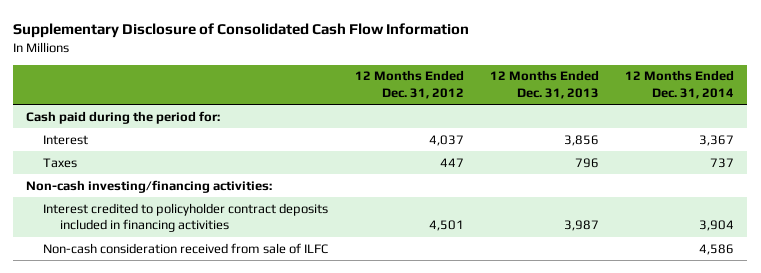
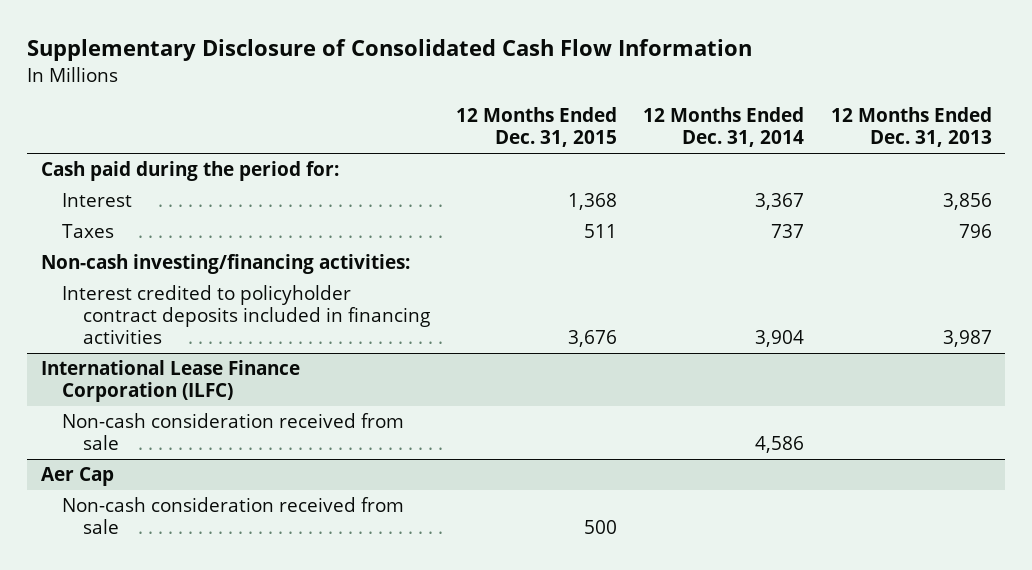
[354,70,464,100] 12 Months Ended Dec. 31, 2012 -> none
none -> [455,107,617,148] 12 Months Ended Dec. 31, 2015
none -> [40,360,300,403] International Lease Finance Corporation (ILFC)
[43,242,329,254] Non-cash consideration received from sale of ILFC -> [61,413,404,451] Non-cash consideration received from sale
none -> [40,467,114,487] Aer Cap
none -> [61,497,404,535] Non-cash consideration received from sale

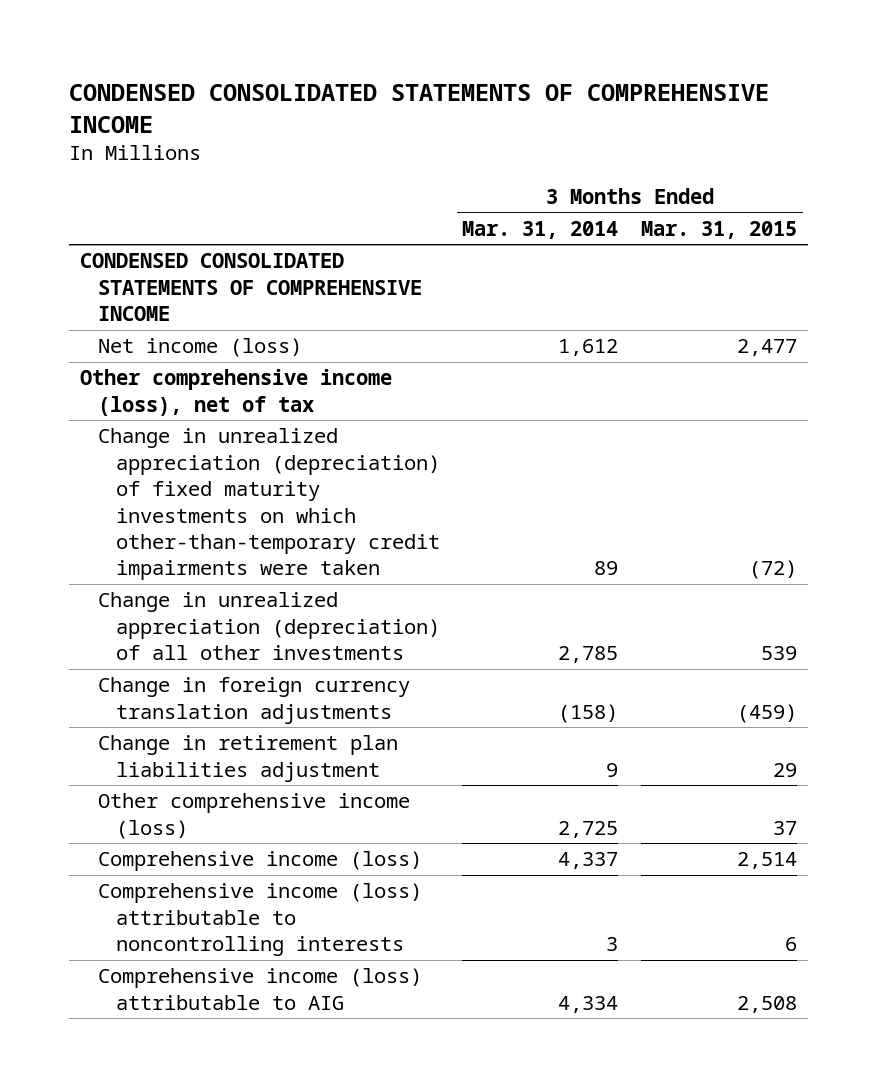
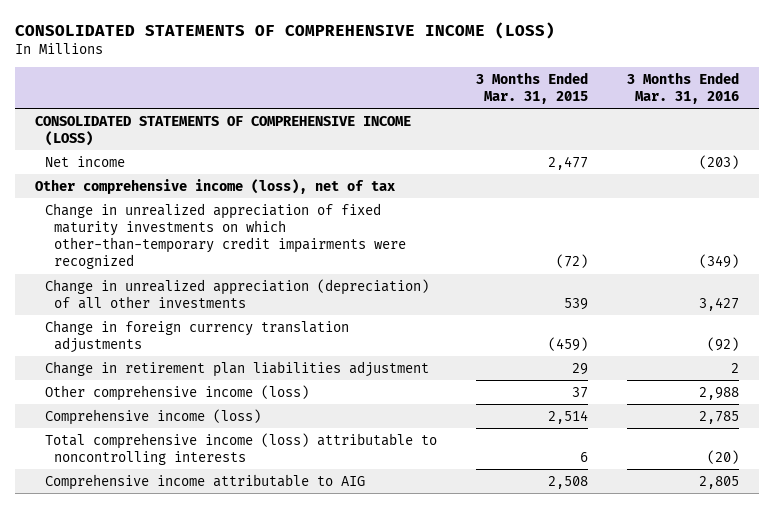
[69,83,770,133] CONDENSED CONSOLIDATED STATEMENTS OF COMPREHENSIVE INCOME -> [15,21,556,39] CONSOLIDATED STATEMENTS OF COMPREHENSIVE INCOME (LOSS)
[462,220,619,239] Mar. 31, 2014 -> none
none -> [627,71,740,104] 3 Months Ended Mar. 31, 2016
[80,253,422,322] CONDENSED CONSOLIDATED STATEMENTS OF COMPREHENSIVE INCOME -> [35,115,412,146] CONSOLIDATED STATEMENTS OF COMPREHENSIVE INCOME (LOSS)
[97,338,302,358] Net income (loss) -> [44,155,125,167] Net income
[97,428,440,581] Change in unrealized appreciation (depreciation) of fixed maturity investments on which other-than-temporary credit impairments were taken -> [44,202,407,270] Change in unrealized appreciation of fixed maturity investments on which other-than-temporary credit impairments were recognized
[97,883,422,957] Comprehensive income (loss) attributable to noncontrolling interests -> [44,432,437,465] Total comprehensive income (loss) attributable to noncontrolling interests
[97,968,422,1010] Comprehensive income (loss) attributable to AIG -> [44,473,365,490] Comprehensive income attributable to AIG

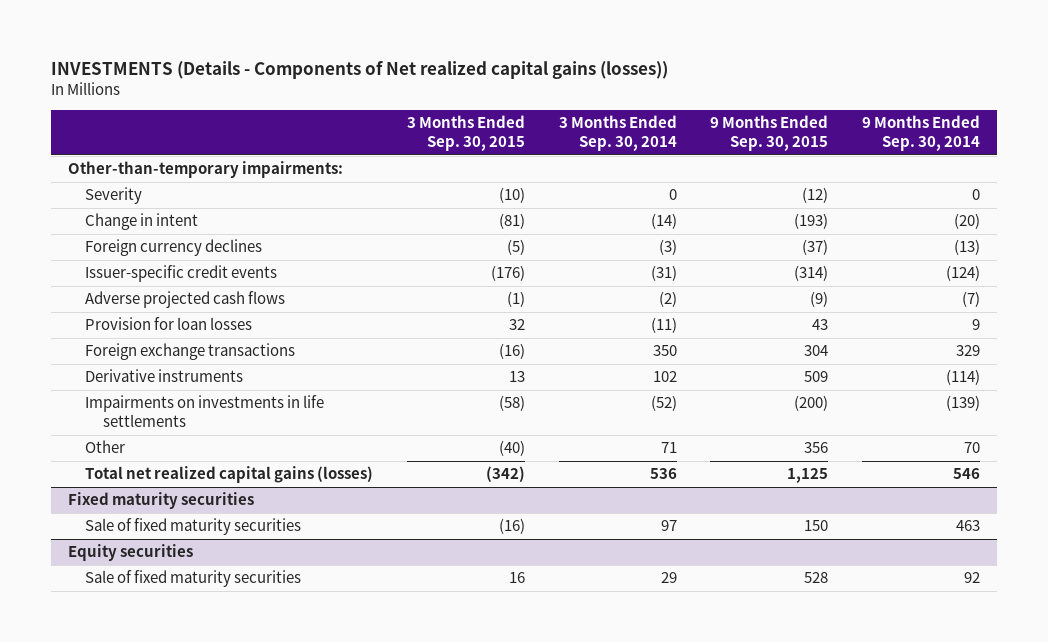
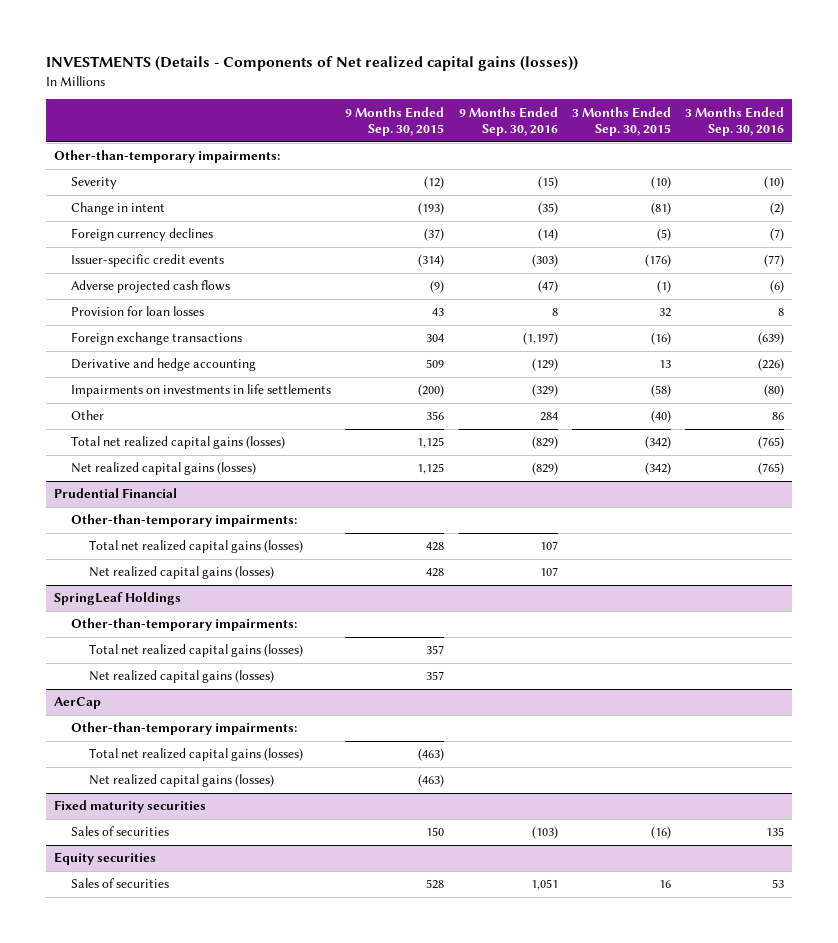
[558,115,677,152] 3 Months Ended Sep. 30, 2014 -> none
[861,115,980,152] 9 Months Ended Sep. 30, 2014 -> none
none -> [458,106,558,137] 9 Months Ended Sep. 30, 2016
none -> [685,106,785,137] 3 Months Ended Sep. 30, 2016
[85,369,244,383] Derivative instruments -> [71,358,257,372] Derivative and hedge accounting
none -> [71,462,257,476] Net realized capital gains (losses)
none -> [53,488,177,499] Prudential Financial
none -> [71,514,298,528] Other-than-temporary impairments:
none -> [88,540,303,554] Total net realized capital gains (losses)
none -> [88,566,274,580] Net realized capital gains (losses)
none -> [53,592,181,606] SpringLeaf Holdings
none -> [71,618,298,632] Other-than-temporary impairments:
none -> [88,644,303,658] Total net realized capital gains (losses)
none -> [88,670,274,684] Net realized capital gains (losses)
none -> [53,697,101,710] AerCap
none -> [71,722,298,736] Other-than-temporary impairments:
none -> [88,748,303,762] Total net realized capital gains (losses)
none -> [88,774,274,788] Net realized capital gains (losses)
[85,518,302,536] Sale of fixed maturity securities -> [71,826,170,837] Sales of securities
[85,570,302,588] Sale of fixed maturity securities -> [71,878,170,889] Sales of securities

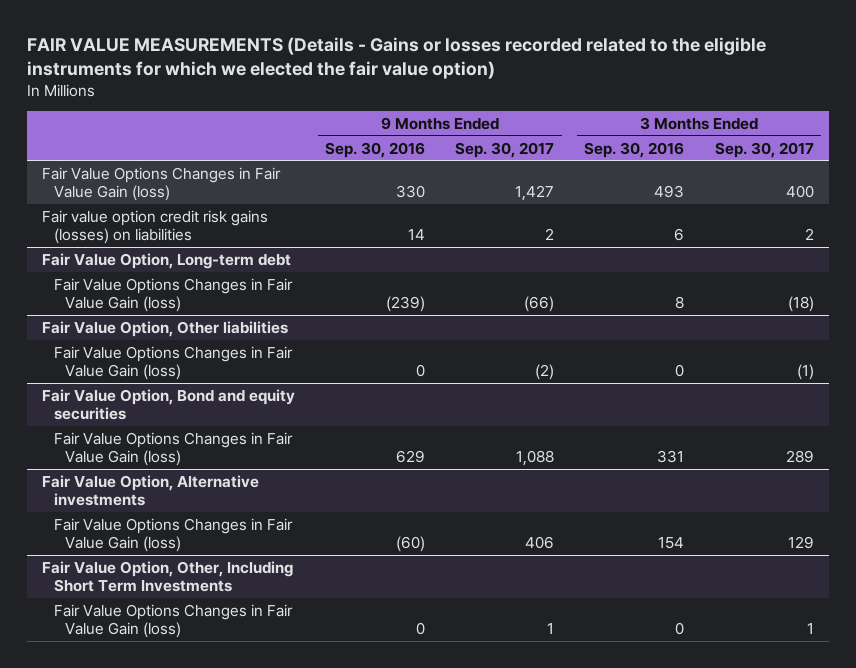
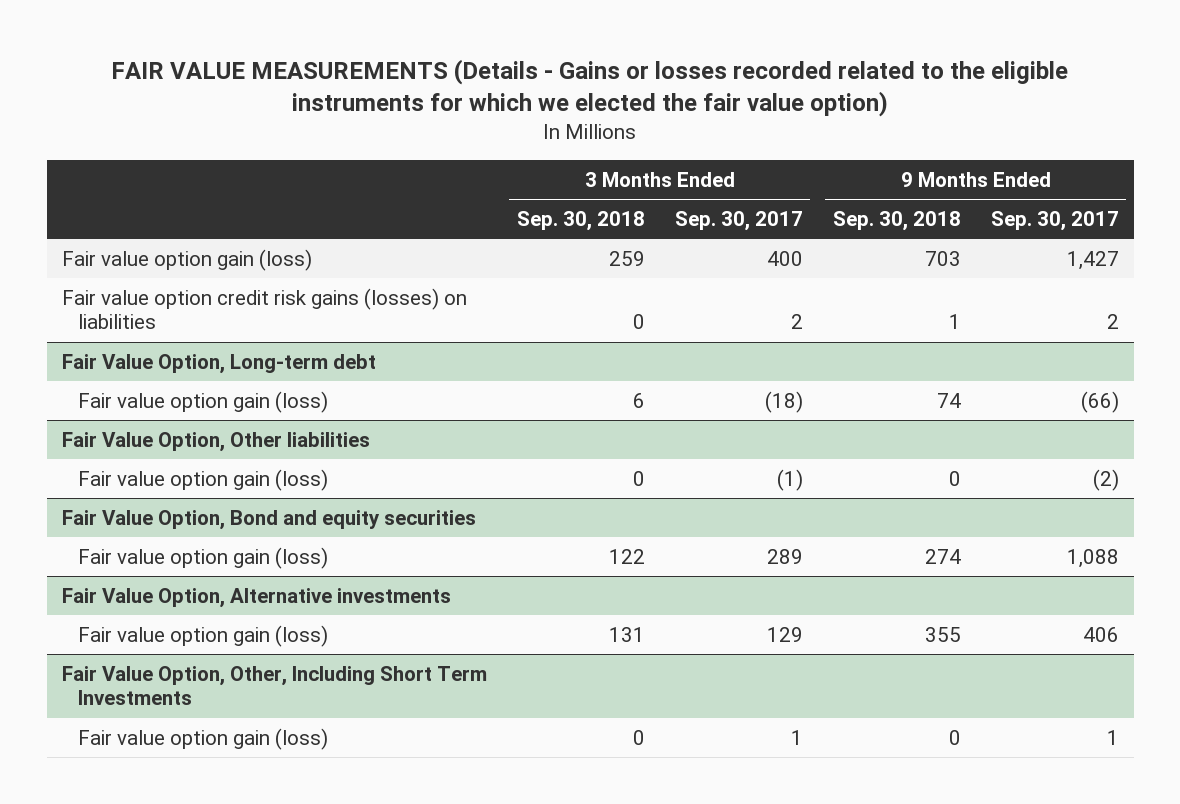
[325,141,426,158] Sep. 30, 2016 -> none
[584,141,685,158] Sep. 30, 2016 -> none
none -> [516,211,645,232] Sep. 30, 2018
none -> [832,211,961,232] Sep. 30, 2018
[41,166,281,202] Fair Value Options Changes in Fair Value Gain (loss) -> [61,248,312,271] Fair value option gain (loss)
[53,277,293,313] Fair Value Options Changes in Fair Value Gain (loss) -> [77,390,328,413] Fair value option gain (loss)
[53,345,293,381] Fair Value Options Changes in Fair Value Gain (loss) -> [77,468,328,491] Fair value option gain (loss)
[53,431,293,467] Fair Value Options Changes in Fair Value Gain (loss) -> [77,546,328,569] Fair value option gain (loss)
[53,517,293,553] Fair Value Options Changes in Fair Value Gain (loss) -> [77,624,328,647] Fair value option gain (loss)
[53,603,293,639] Fair Value Options Changes in Fair Value Gain (loss) -> [77,727,328,750] Fair value option gain (loss)

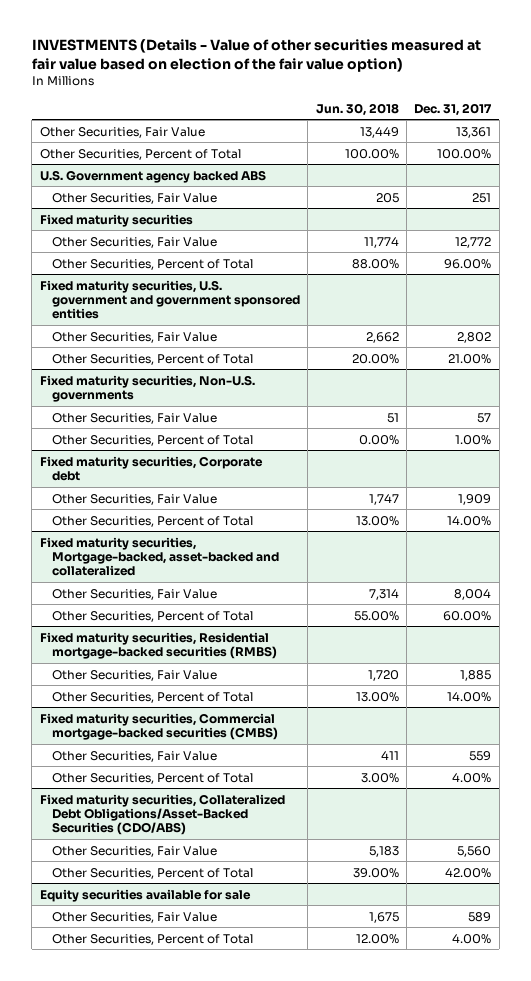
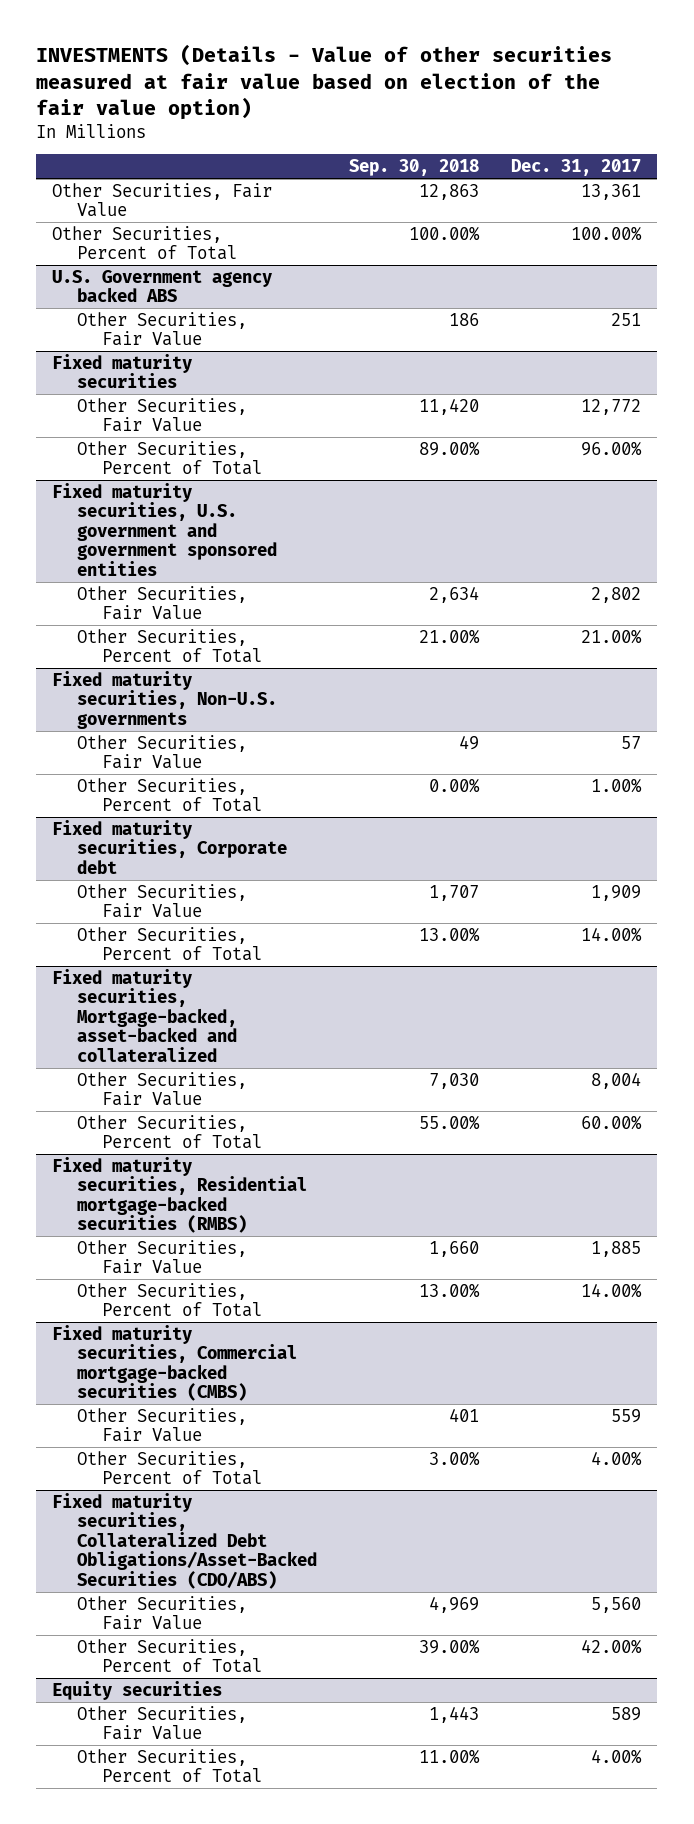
[315,102,399,116] Jun. 30, 2018 -> none
none -> [349,159,480,177] Sep. 30, 2018
[39,888,251,902] Equity securities available for sale -> [52,1680,223,1700] Equity securities

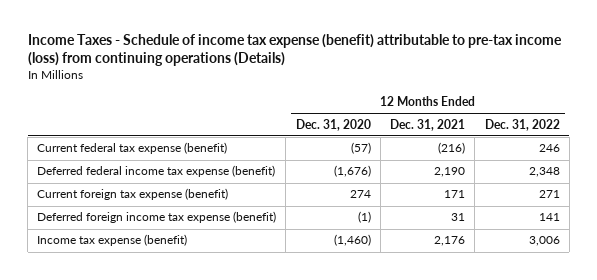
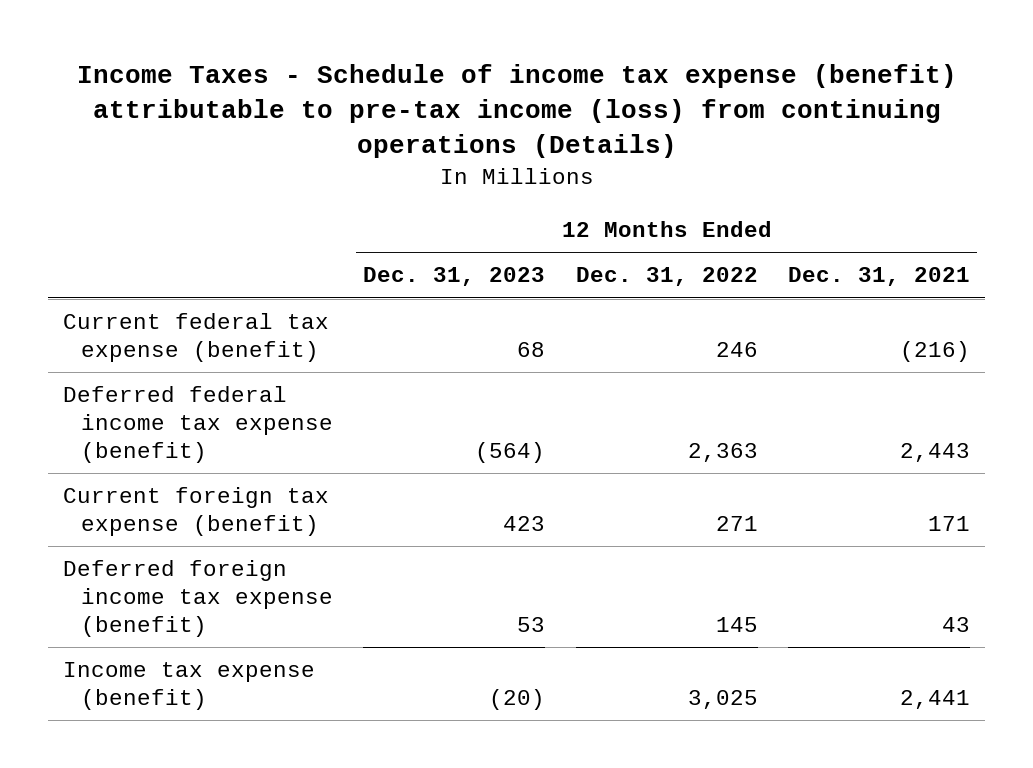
[295,118,371,131] Dec. 31, 2020 -> none
none -> [363,267,546,287] Dec. 31, 2023
[434,167,466,178] 2,190 -> [899,443,970,463] 2,443
[528,167,560,178] 2,348 -> [687,443,758,463] 2,363
[451,213,466,222] 31 -> [941,617,970,633] 43
[538,213,560,222] 141 -> [715,617,758,633] 145
[434,236,466,247] 2,176 -> [899,690,970,710] 2,441
[528,236,560,247] 3,006 -> [687,690,758,710] 3,025

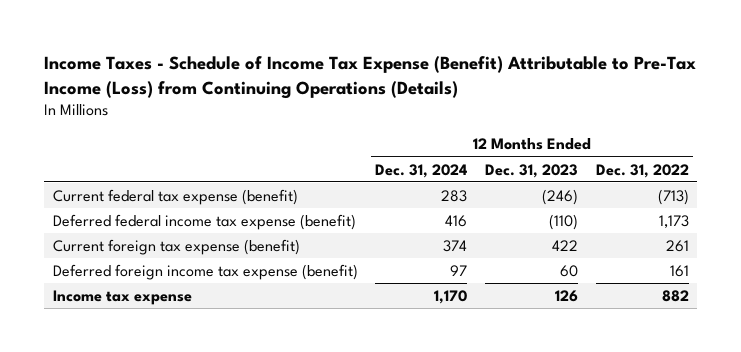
[76,64,957,159] Income Taxes - Schedule of income tax expense (benefit) attributable to pre-tax income (loss) from continuing operations (Details) -> [43,55,696,99] Income Taxes - Schedule of Income Tax Expense (Benefit) Attributable to Pre-Tax Income (Loss) from Continuing Operations (Details)
[787,267,970,287] Dec. 31, 2021 -> none
none -> [375,163,468,178] Dec. 31, 2024
[517,342,546,358] 68 -> [542,188,579,205] (246)
[715,342,758,358] 246 -> [657,188,689,205] (713)
[475,442,546,464] (564) -> [549,213,579,230] (110)
[687,443,758,463] 2,363 -> [658,214,689,228] 1,173
[503,516,546,532] 423 -> [552,239,579,251] 422
[715,516,758,532] 271 -> [665,239,689,252] 261
[517,617,546,633] 53 -> [560,264,579,277] 60
[715,617,758,633] 145 -> [669,264,689,277] 161
[63,662,316,711] Income tax expense (benefit) -> [52,289,192,305] Income tax expense
[489,689,546,711] (20) -> [555,289,579,302] 126
[687,690,758,710] 3,025 -> [661,289,689,302] 882

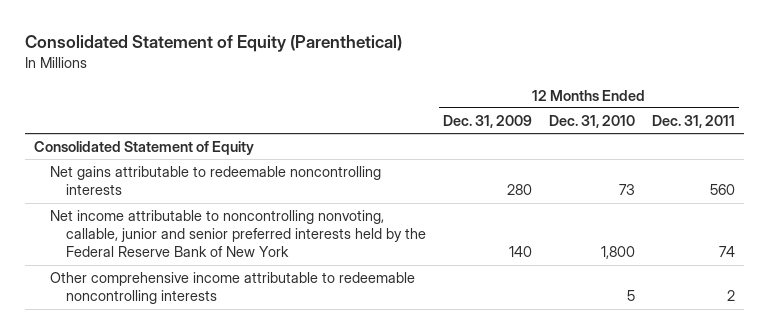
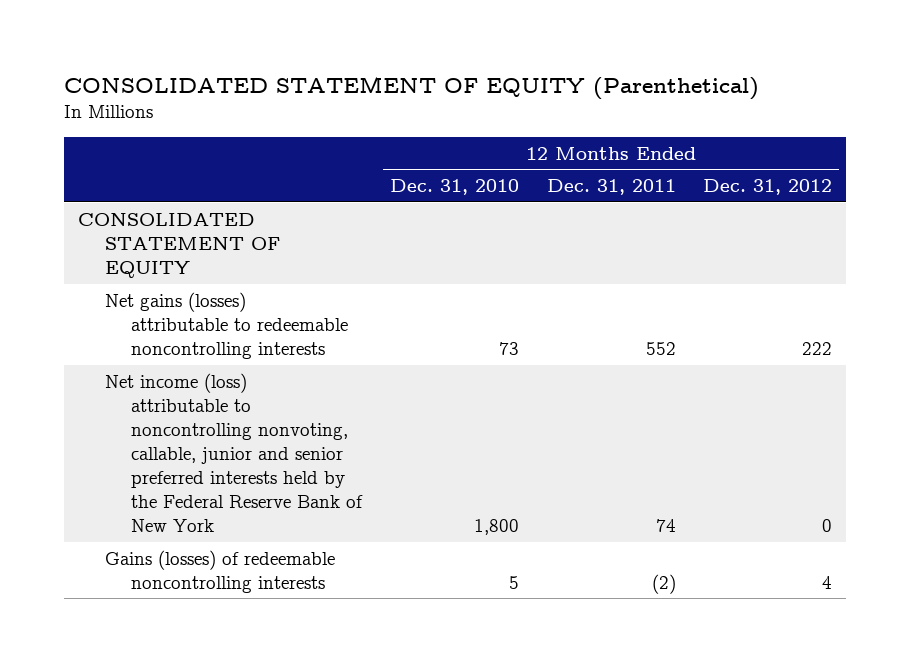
[25,35,403,53] Consolidated Statement of Equity (Parenthetical) -> [64,76,760,101] CONSOLIDATED STATEMENT OF EQUITY (Parenthetical)
[443,114,533,128] Dec. 31, 2009 -> none
none -> [703,178,833,195] Dec. 31, 2012
[50,272,416,305] Other comprehensive income attributable to redeemable noncontrolling interests -> none
[33,141,254,156] Consolidated Statement of Equity -> [78,212,280,278] CONSOLIDATED STATEMENT OF EQUITY
[50,166,382,196] Net gains attributable to redeemable noncontrolling interests -> [104,291,348,359] Net gains (losses) attributable to redeemable noncontrolling interests
[710,184,736,196] 560 -> [645,341,676,355] 552
[50,210,427,258] Net income attributable to noncontrolling nonvoting, callable, junior and senior preferred interests held by the Federal Reserve Bank of New York -> [104,372,363,533] Net income (loss) attributable to noncontrolling nonvoting, callable, junior and senior preferred interests held by the Federal Reserve Bank of New York
none -> [104,549,335,593] Gains (losses) of redeemable noncontrolling interests

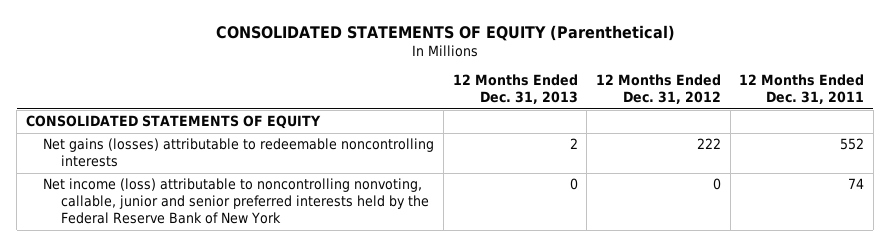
[64,76,760,101] CONSOLIDATED STATEMENT OF EQUITY (Parenthetical) -> [216,24,676,41] CONSOLIDATED STATEMENTS OF EQUITY (Parenthetical)
[389,178,519,195] Dec. 31, 2010 -> none
none -> [452,74,578,105] 12 Months Ended Dec. 31, 2013
[78,212,280,278] CONSOLIDATED STATEMENT OF EQUITY -> [25,115,321,130] CONSOLIDATED STATEMENTS OF EQUITY
[104,549,335,593] Gains (losses) of redeemable noncontrolling interests -> none

